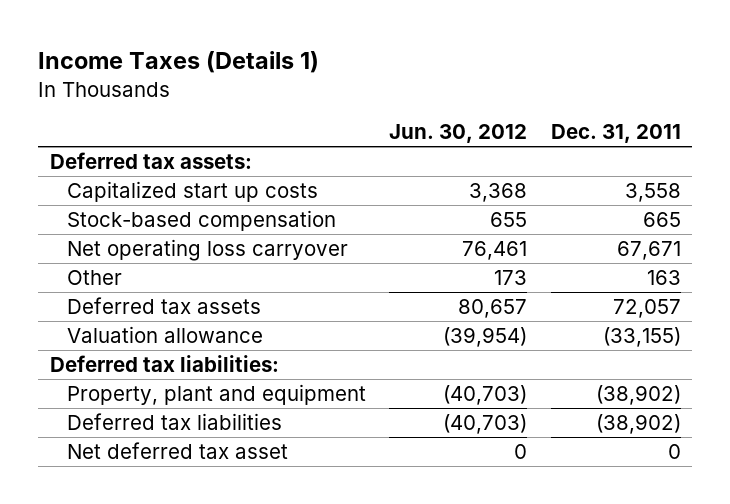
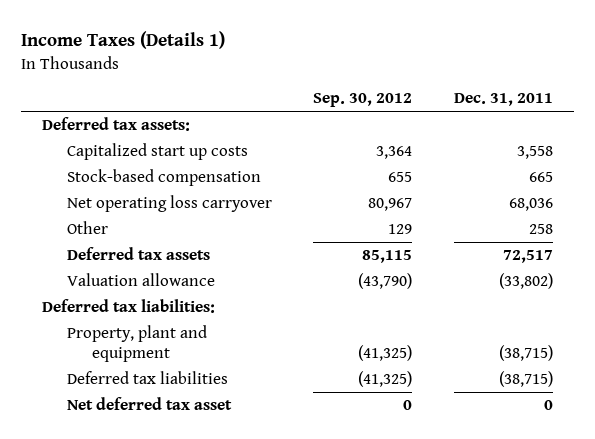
[389,124,528,144] Jun. 30, 2012 -> none
none -> [313,93,413,108] Sep. 30, 2012
[616,240,681,260] 67,671 -> [509,198,554,212] 68,036
[646,269,681,285] 163 -> [529,224,554,235] 258
[612,298,681,318] 72,057 -> [503,250,554,264] 72,517
[602,326,681,347] (33,155) -> [499,273,554,290] (33,802)
[595,384,681,405] (38,902) -> [499,344,554,361] (38,715)
[595,413,681,434] (38,902) -> [499,371,554,388] (38,715)

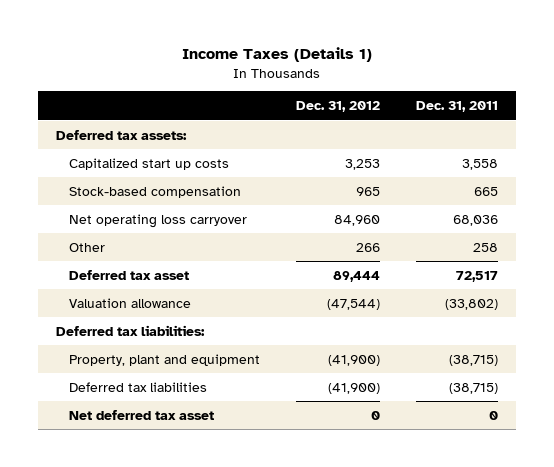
[313,93,413,108] Sep. 30, 2012 -> none
none -> [295,101,380,113] Dec. 31, 2012
[66,247,210,261] Deferred tax assets -> [68,269,189,280] Deferred tax asset

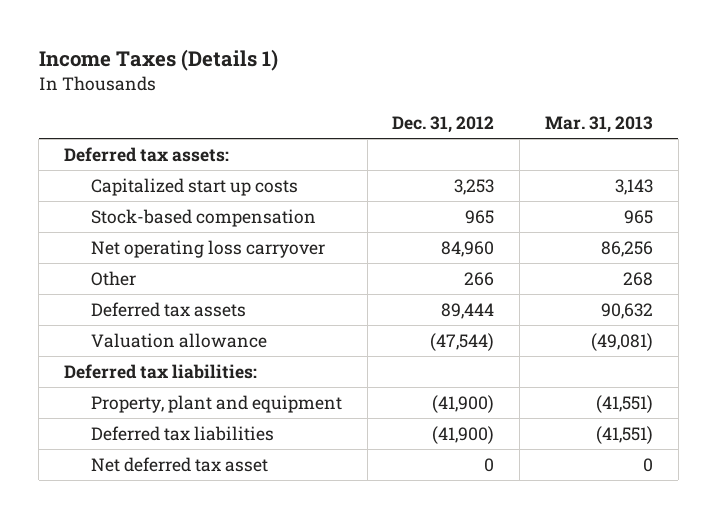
[416,101,499,113] Dec. 31, 2011 -> none
none -> [544,116,653,134] Mar. 31, 2013
[68,269,189,280] Deferred tax asset -> [90,301,246,317] Deferred tax assets

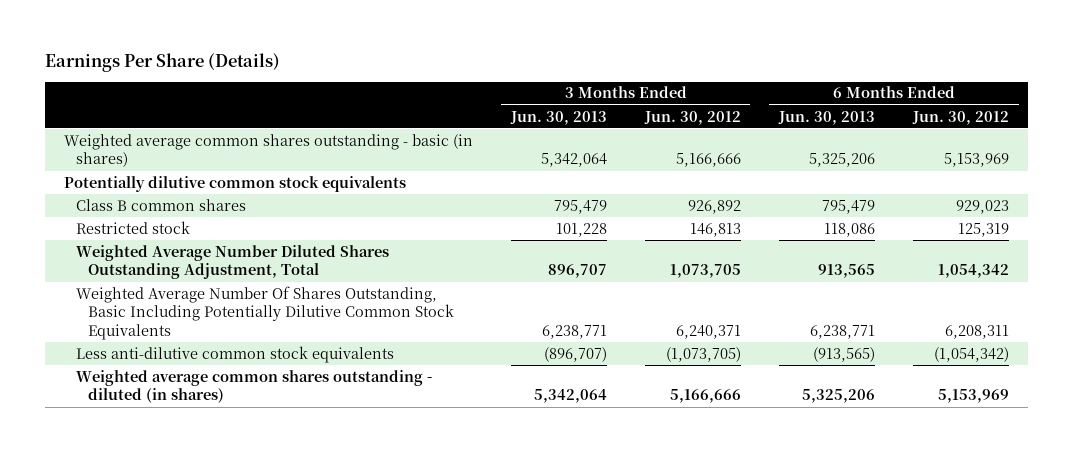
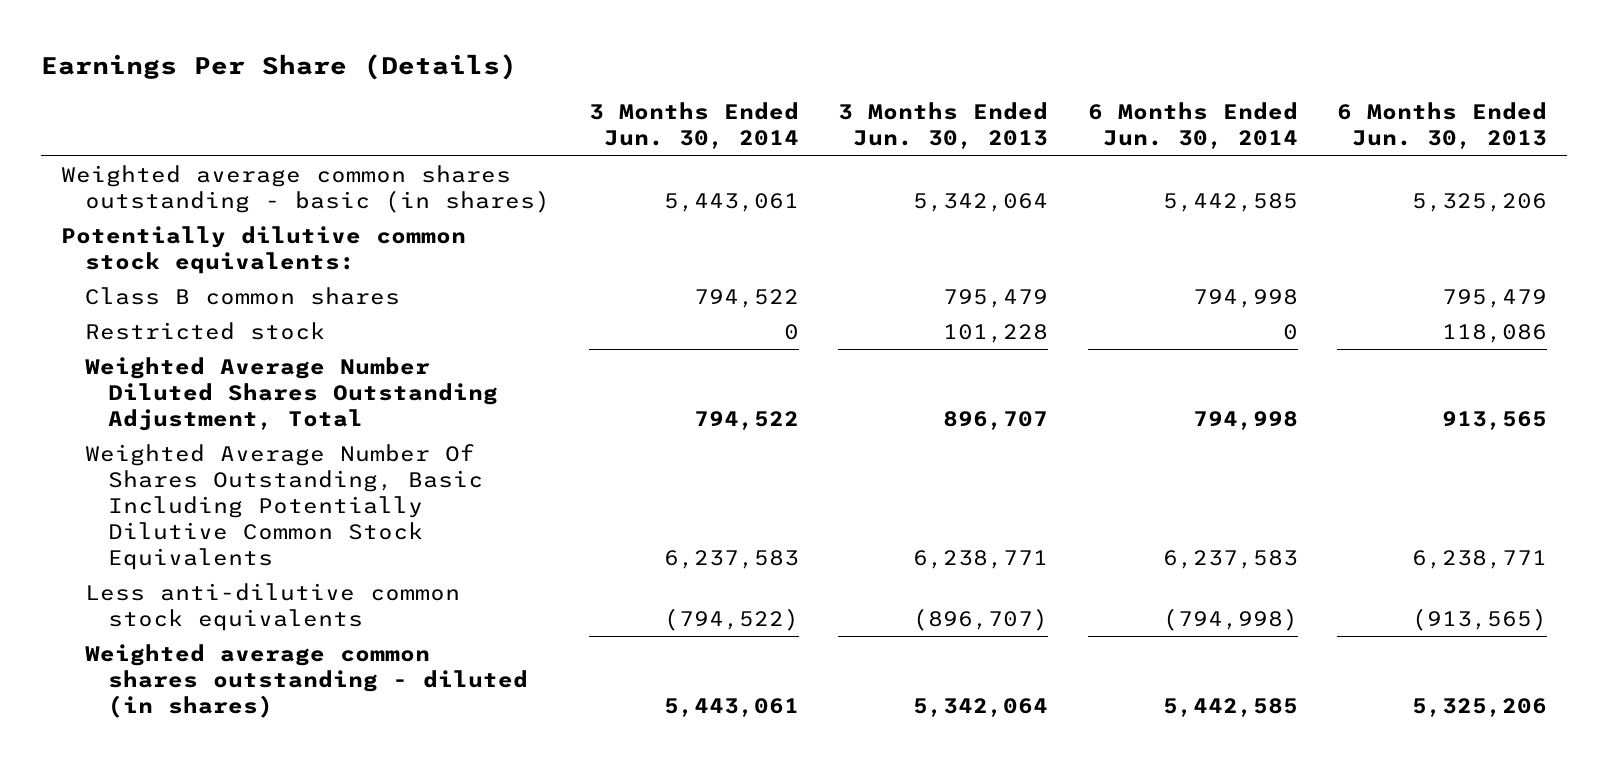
[643,110,741,125] Jun. 30, 2012 -> none
[911,110,1009,125] Jun. 30, 2012 -> none
none -> [588,102,799,150] 3 Months Ended Jun. 30, 2014
none -> [1087,102,1298,150] 6 Months Ended Jun. 30, 2014
[63,175,406,192] Potentially dilutive common stock equivalents -> [60,225,466,274] Potentially dilutive common stock equivalents:

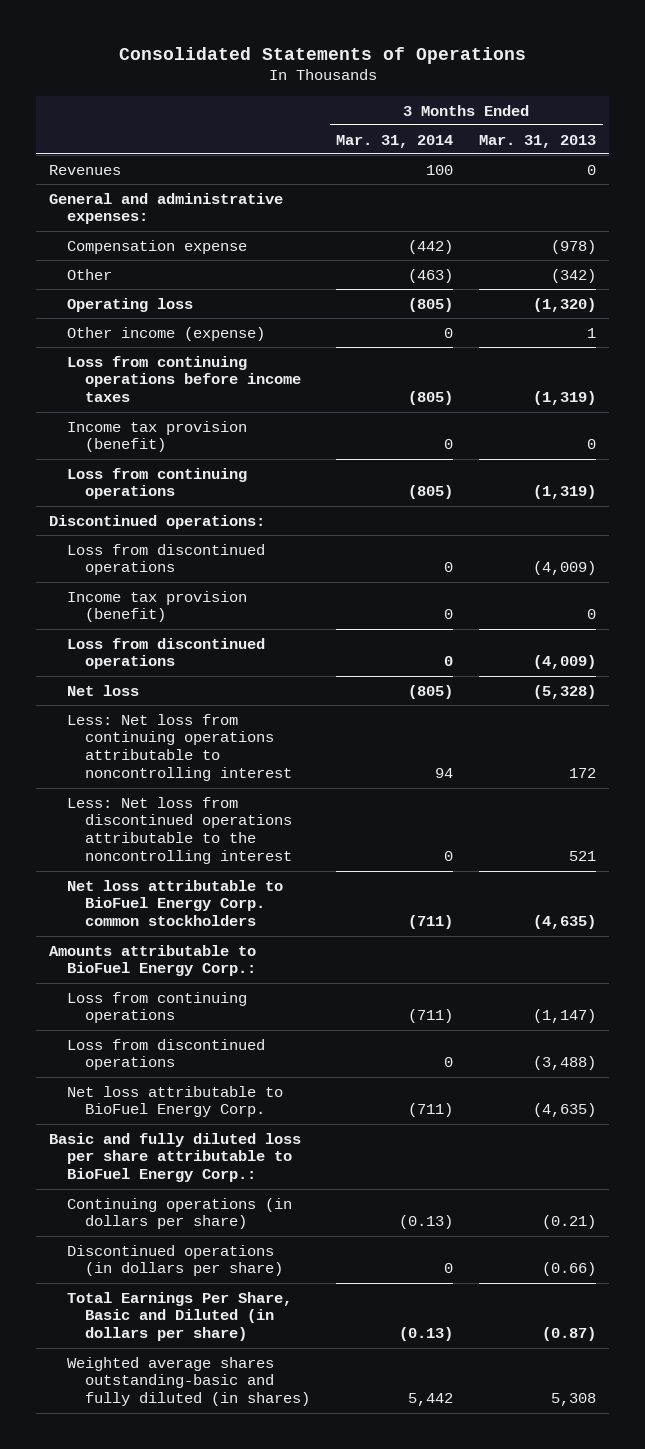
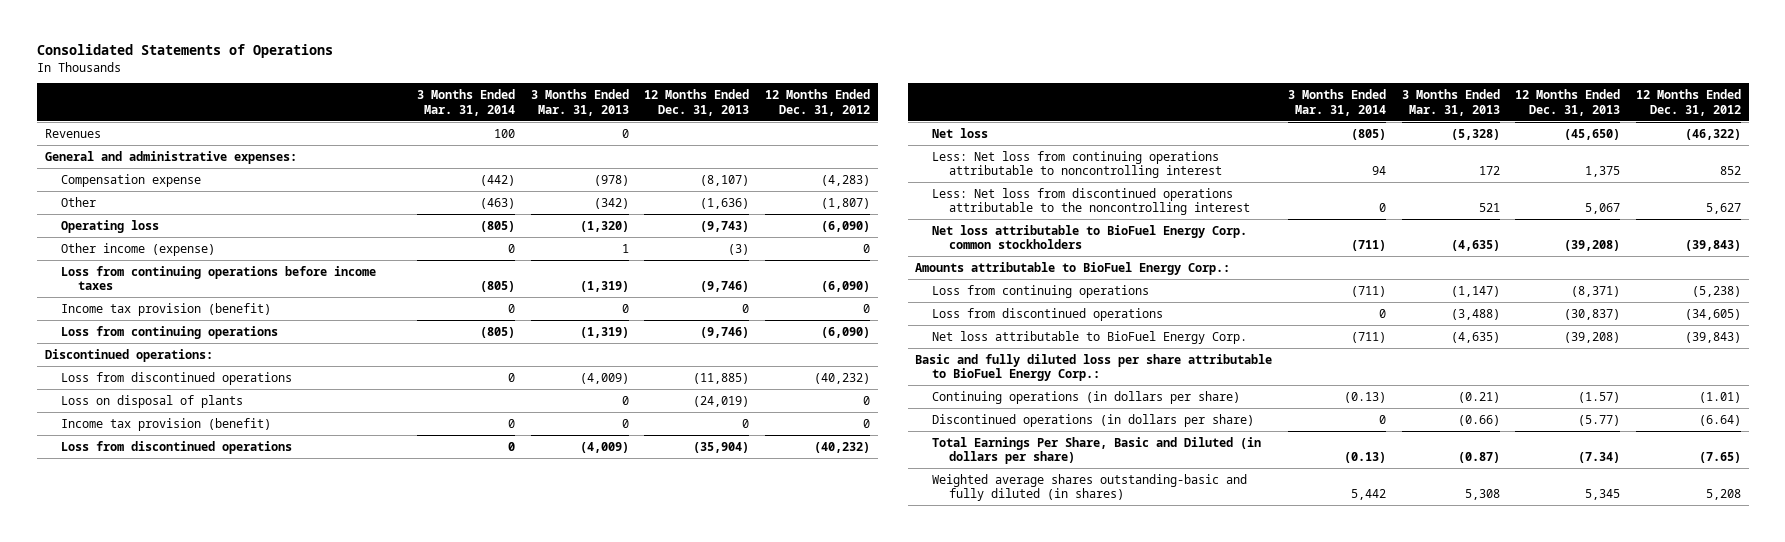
none -> [644,89,750,116] 12 Months Ended Dec. 31, 2013
none -> [764,89,870,116] 12 Months Ended Dec. 31, 2012
none -> [61,394,244,408] Loss on disposal of plants

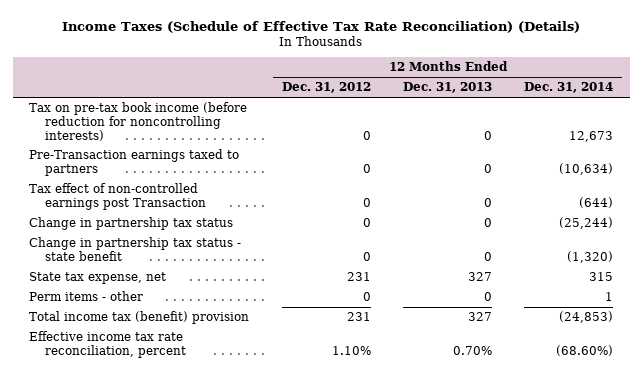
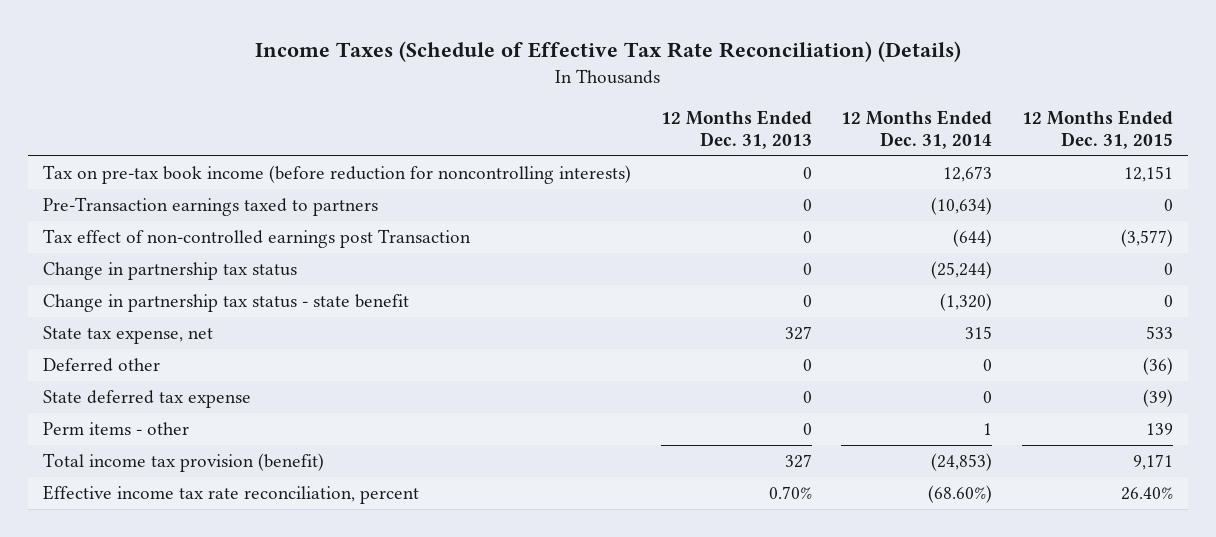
[281,82,371,94] Dec. 31, 2012 -> none
none -> [1021,109,1173,149] 12 Months Ended Dec. 31, 2015
none -> [42,357,160,372] Deferred other
none -> [42,389,251,408] State deferred tax expense
[29,311,250,325] Total income tax (benefit) provision -> [42,452,324,472] Total income tax provision (benefit)

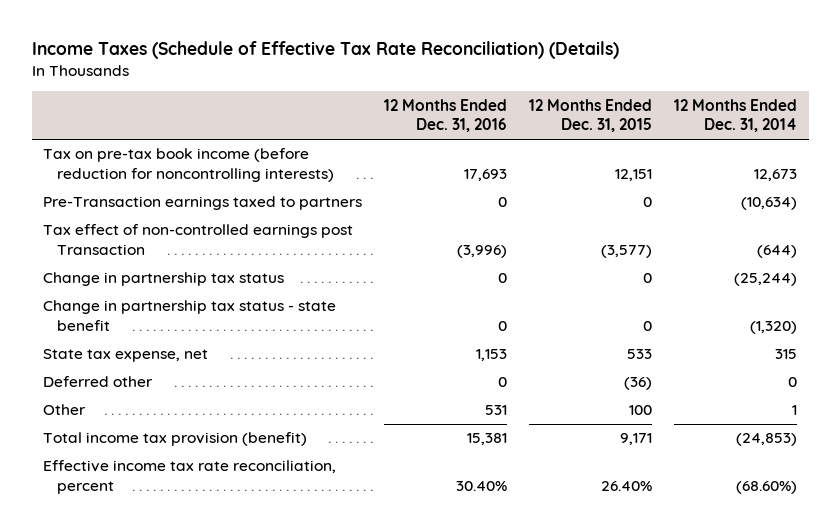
[660,109,812,149] 12 Months Ended Dec. 31, 2013 -> none
none -> [383,98,507,133] 12 Months Ended Dec. 31, 2016
[42,389,251,408] State deferred tax expense -> none
[42,421,189,435] Perm items - other -> [42,404,86,416] Other
[1145,422,1173,435] 139 -> [629,405,653,416] 100

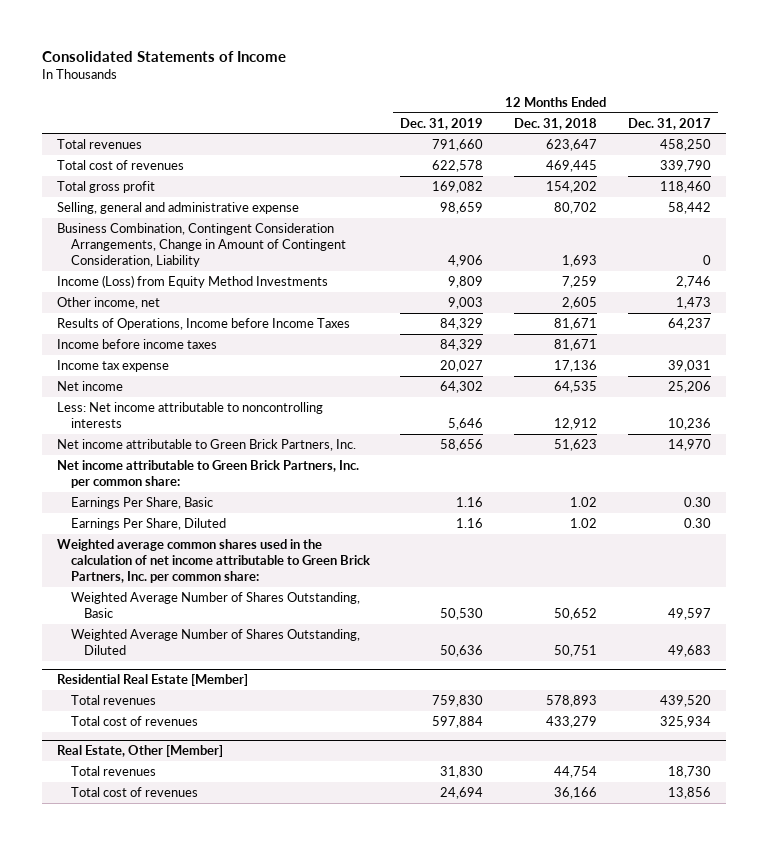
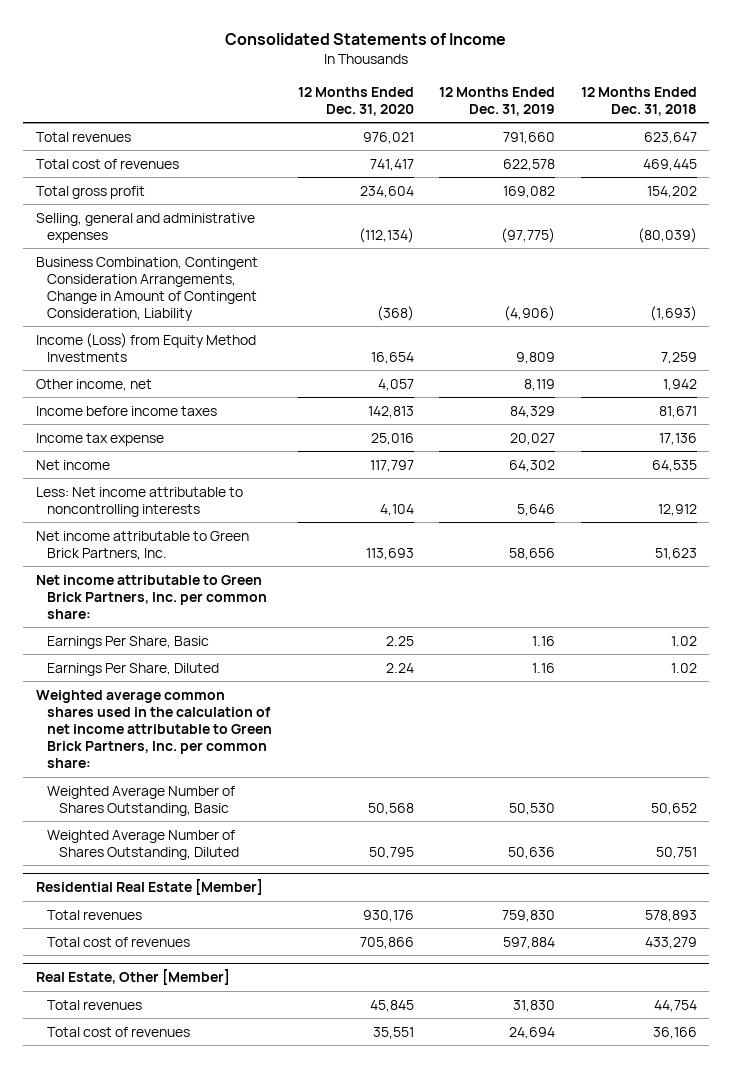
[627,117,711,130] Dec. 31, 2017 -> none
none -> [297,86,414,116] 12 Months Ended Dec. 31, 2020
[57,202,300,215] Selling, general and administrative expense -> [35,212,255,243] Selling, general and administrative expenses
[440,202,484,215] 98,659 -> [501,227,556,243] (97,775)
[554,202,598,215] 80,702 -> [637,227,697,243] (80,039)
[448,255,484,268] 4,906 -> [504,305,556,321] (4,906)
[562,255,598,268] 1,693 -> [649,305,697,321] (1,693)
[57,318,351,331] Results of Operations, Income before Income Taxes -> none
[448,297,484,310] 9,003 -> [524,378,556,391] 8,119
[562,297,598,310] 2,605 -> [662,378,697,391] 1,942

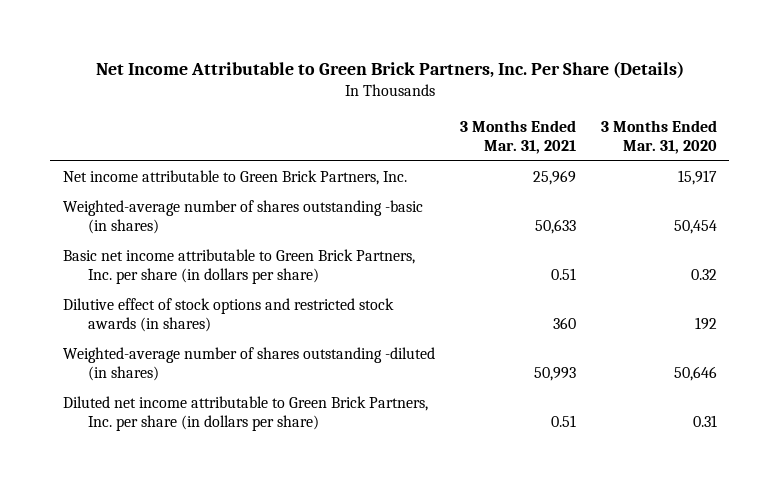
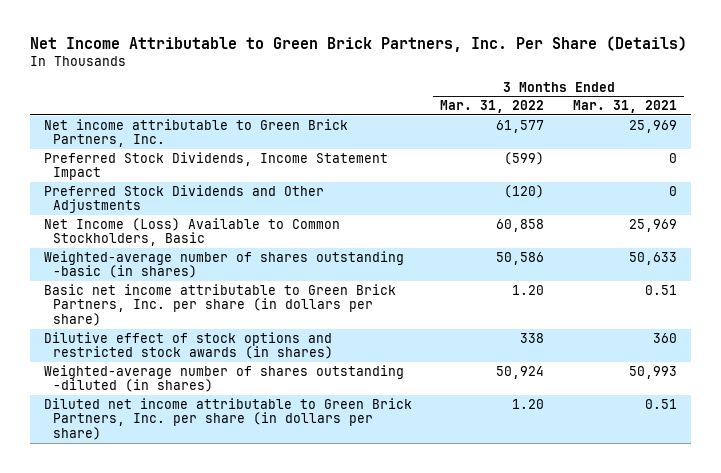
[600,120,717,155] 3 Months Ended Mar. 31, 2020 -> none
none -> [440,100,545,114] Mar. 31, 2022
none -> [43,151,388,181] Preferred Stock Dividends, Income Statement Impact
none -> [43,184,324,214] Preferred Stock Dividends and Other Adjustments
none -> [43,217,340,247] Net Income (Loss) Available to Common Stockholders, Basic

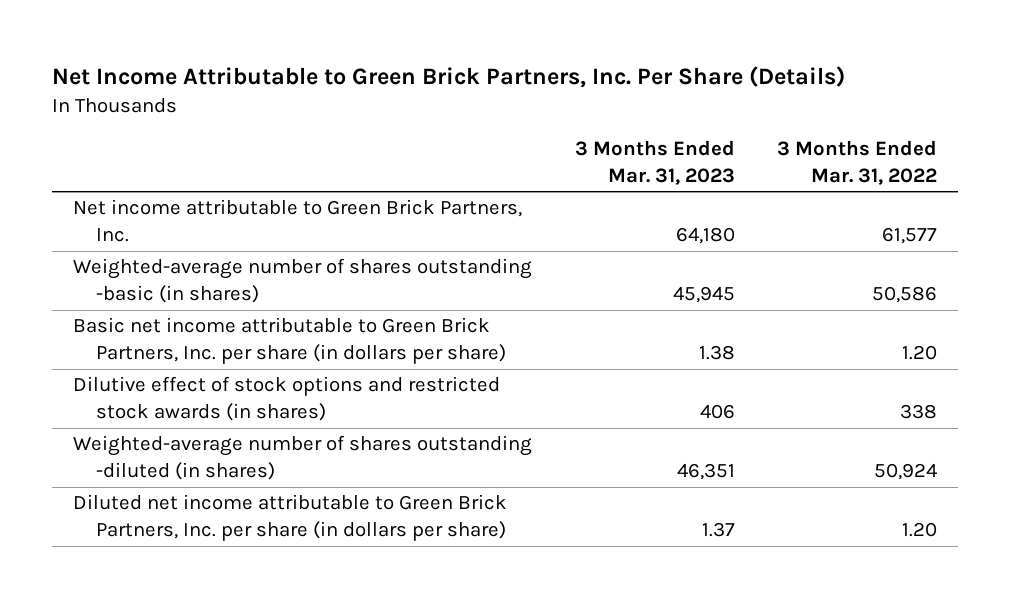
[572,100,677,114] Mar. 31, 2021 -> none
none -> [574,140,735,185] 3 Months Ended Mar. 31, 2023
[43,151,388,181] Preferred Stock Dividends, Income Statement Impact -> none
[43,184,324,214] Preferred Stock Dividends and Other Adjustments -> none
[43,217,340,247] Net Income (Loss) Available to Common Stockholders, Basic -> none

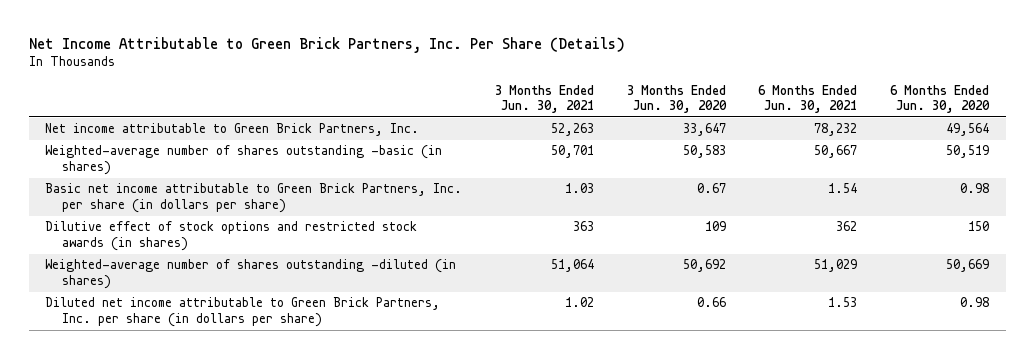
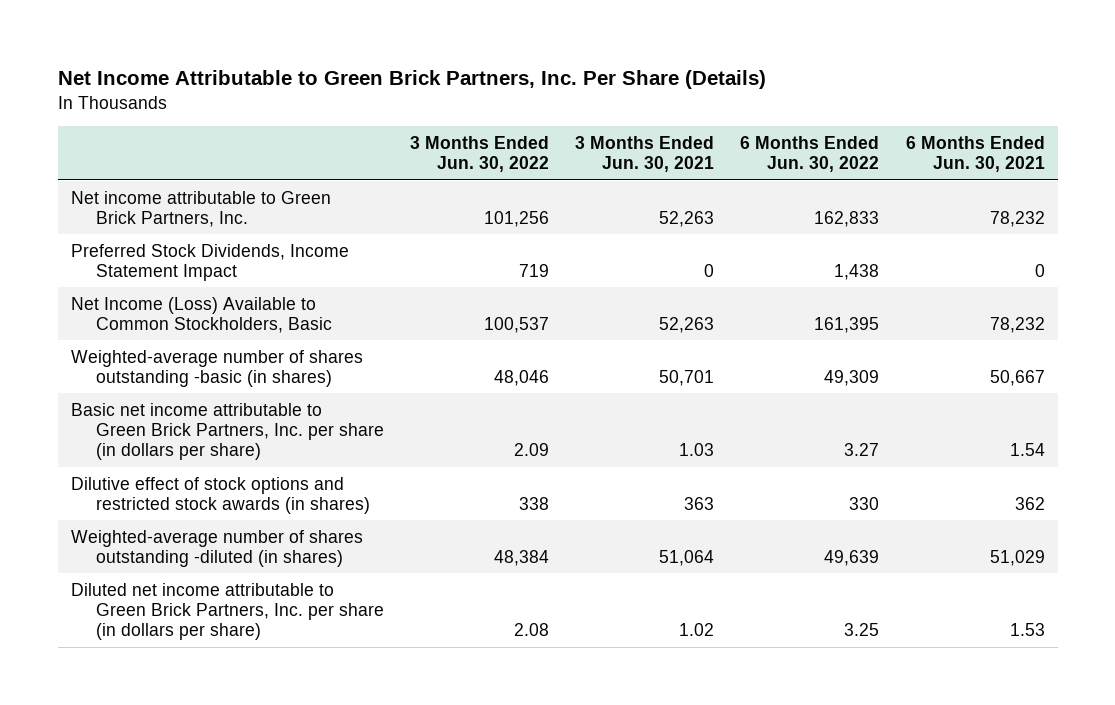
[626,84,727,114] 3 Months Ended Jun. 30, 2020 -> none
[890,84,991,114] 6 Months Ended Jun. 30, 2020 -> none
none -> [409,135,549,173] 3 Months Ended Jun. 30, 2022
none -> [740,135,880,173] 6 Months Ended Jun. 30, 2022
none -> [70,243,349,281] Preferred Stock Dividends, Income Statement Impact
none -> [70,296,332,333] Net Income (Loss) Available to Common Stockholders, Basic

